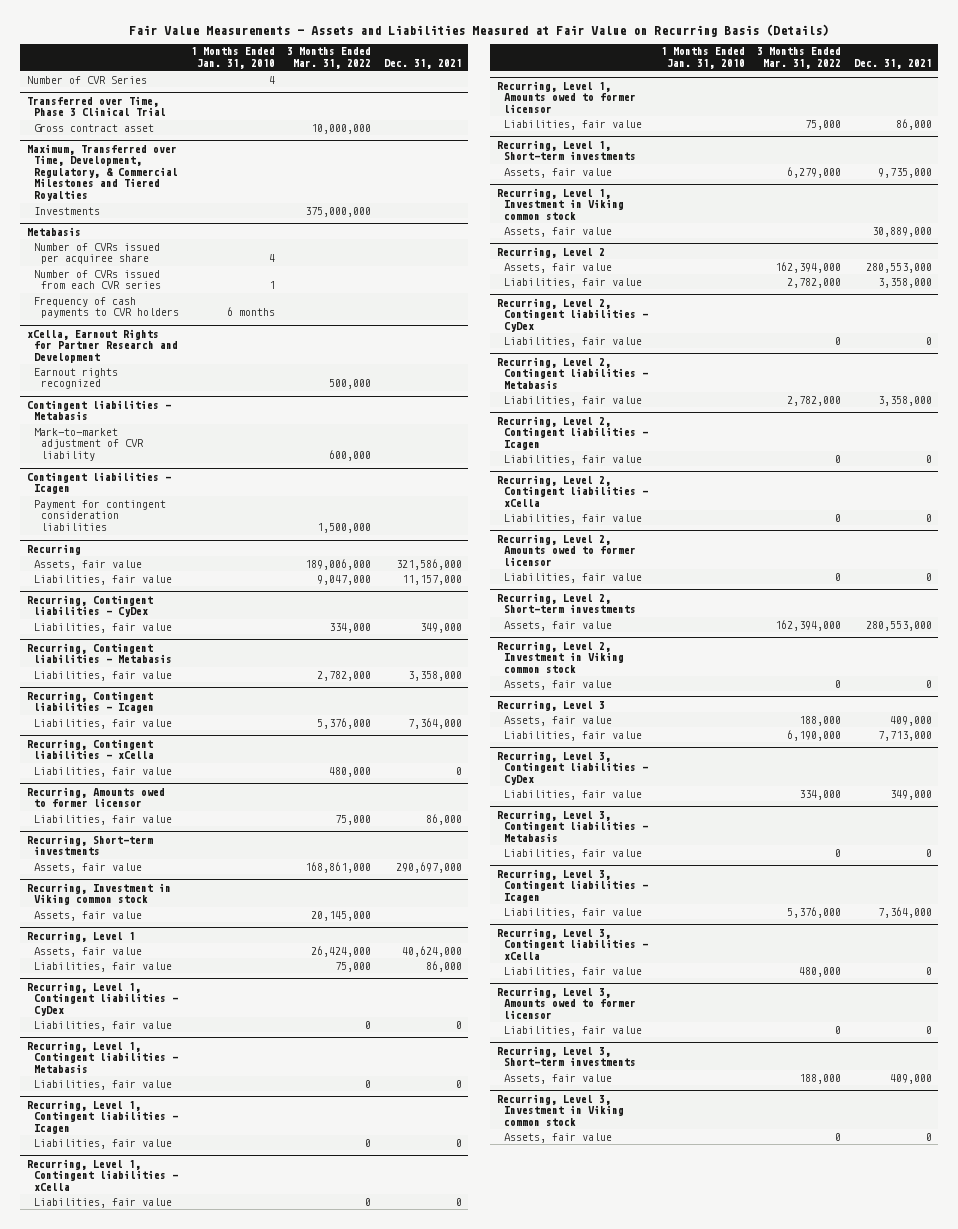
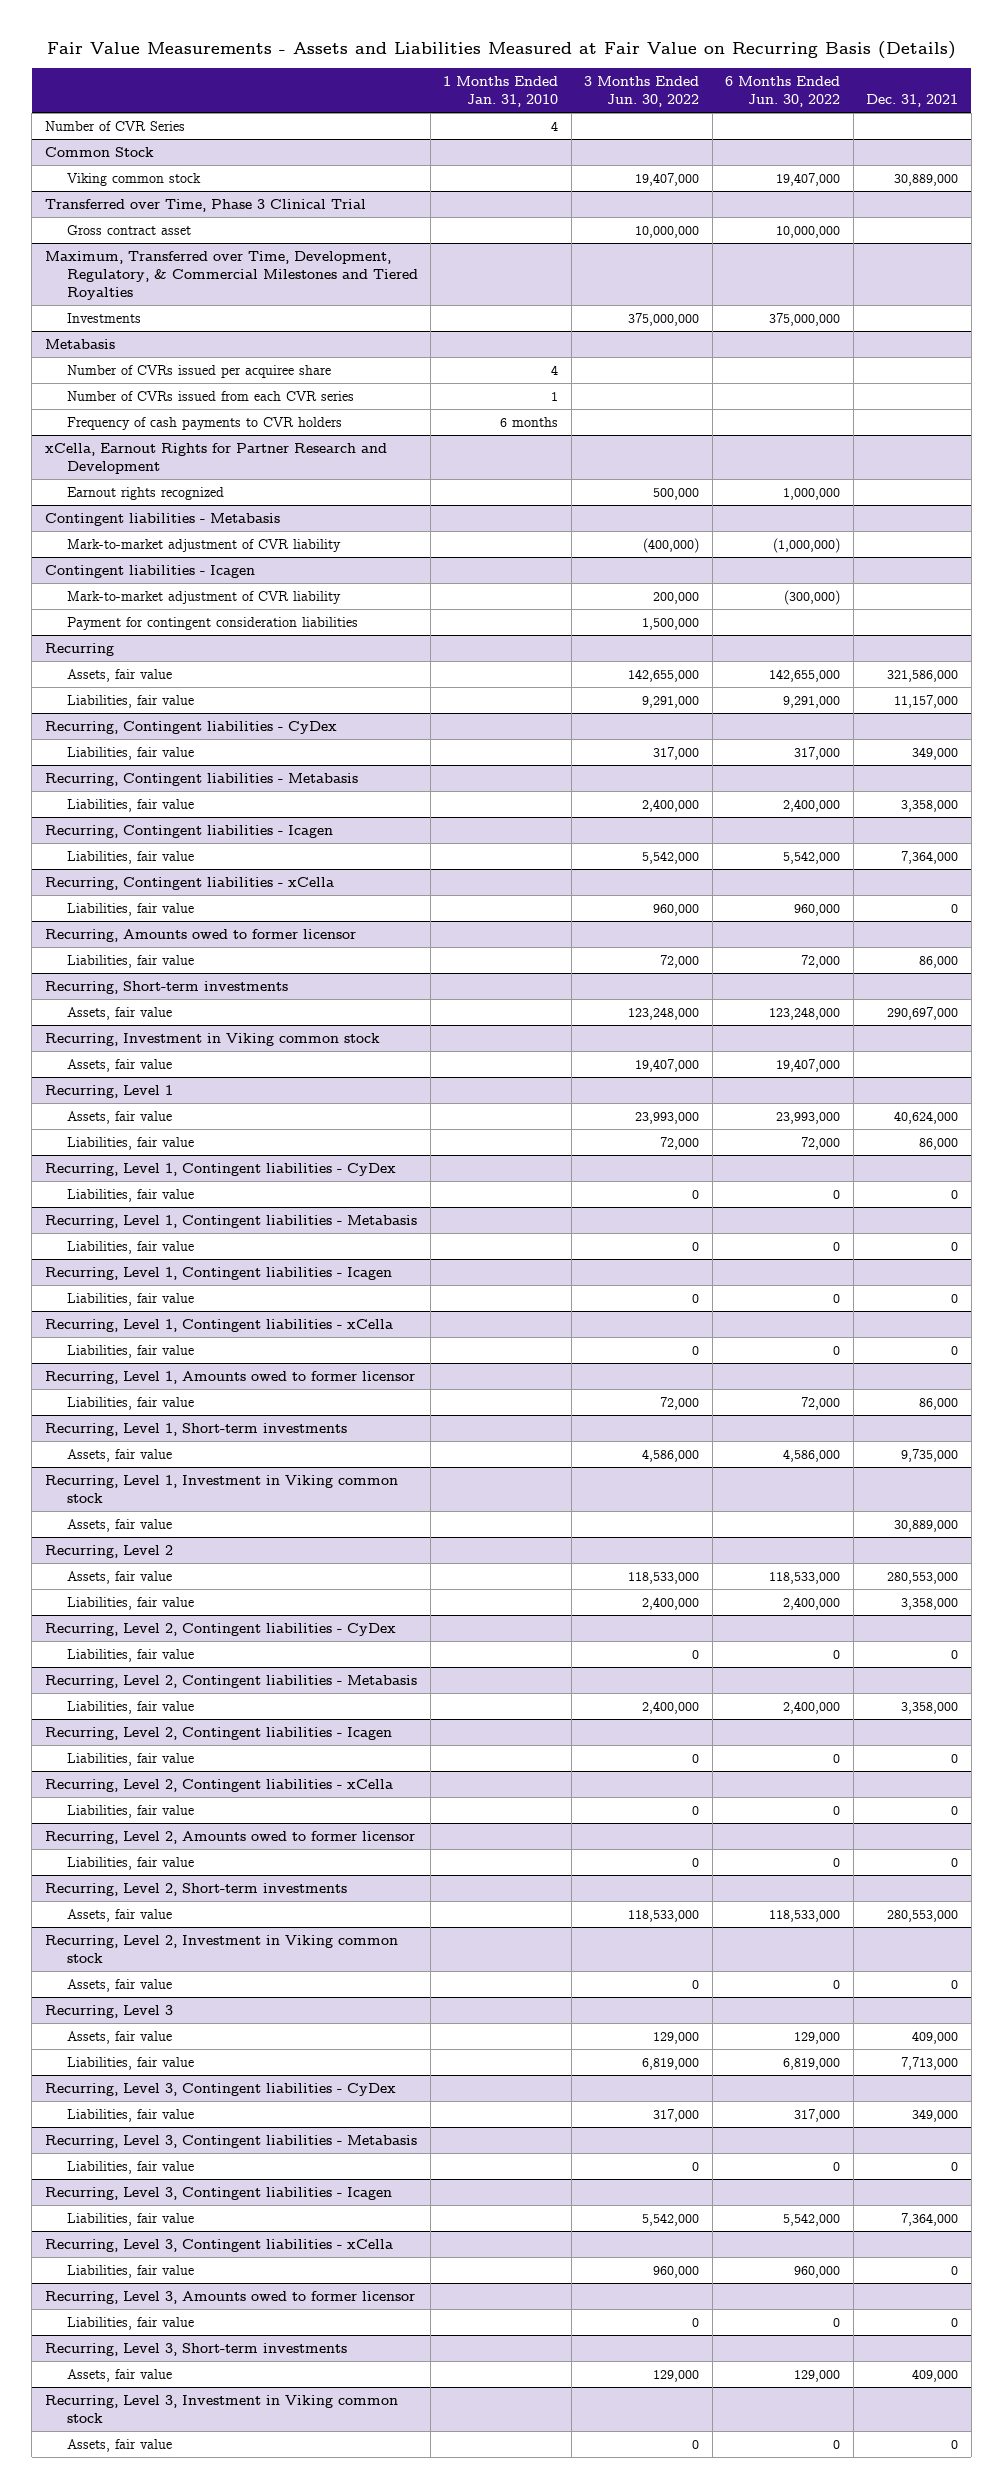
[287,47,372,70] 3 Months Ended Mar. 31, 2022 -> none
none -> [584,76,700,108] 3 Months Ended Jun. 30, 2022
none -> [725,76,841,108] 6 Months Ended Jun. 30, 2022
none -> [44,146,154,157] Common Stock
none -> [66,172,201,186] Viking common stock
none -> [66,590,341,604] Mark-to-market adjustment of CVR liability

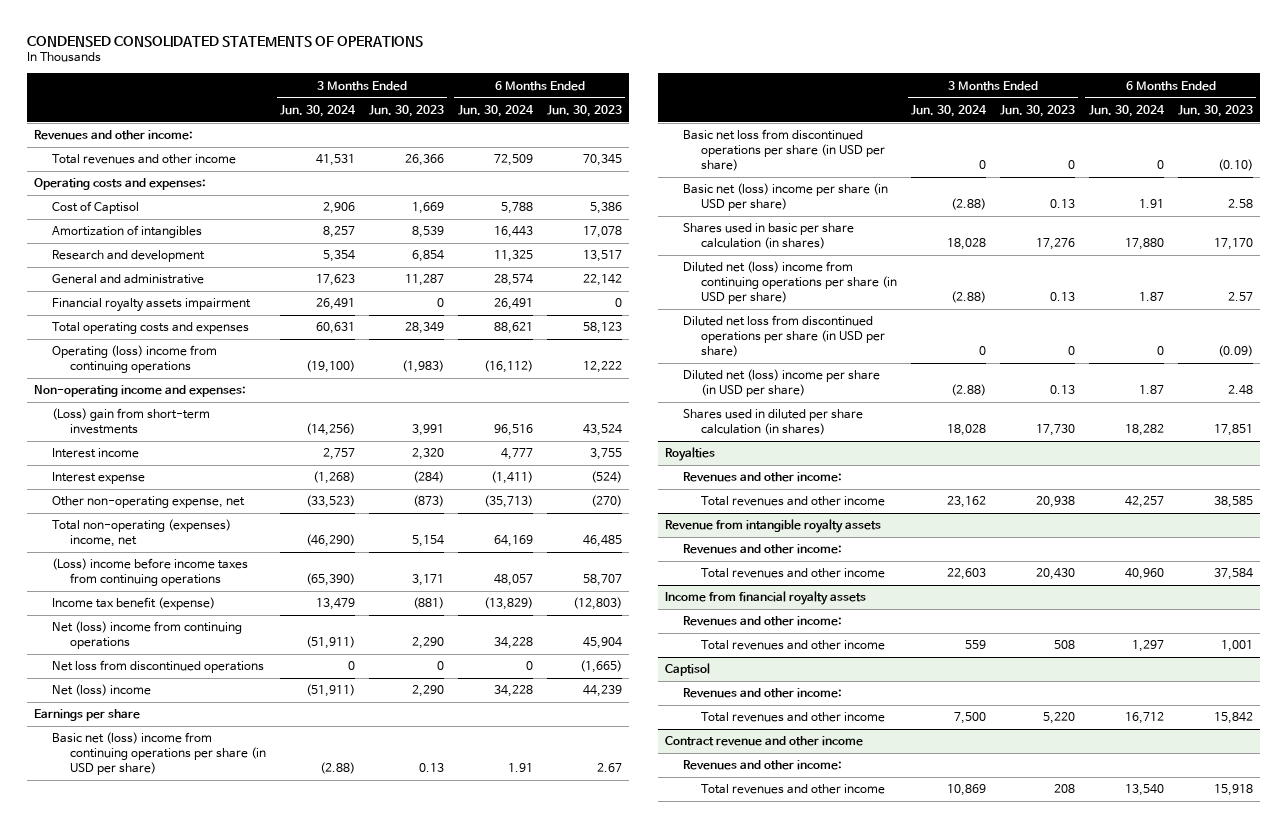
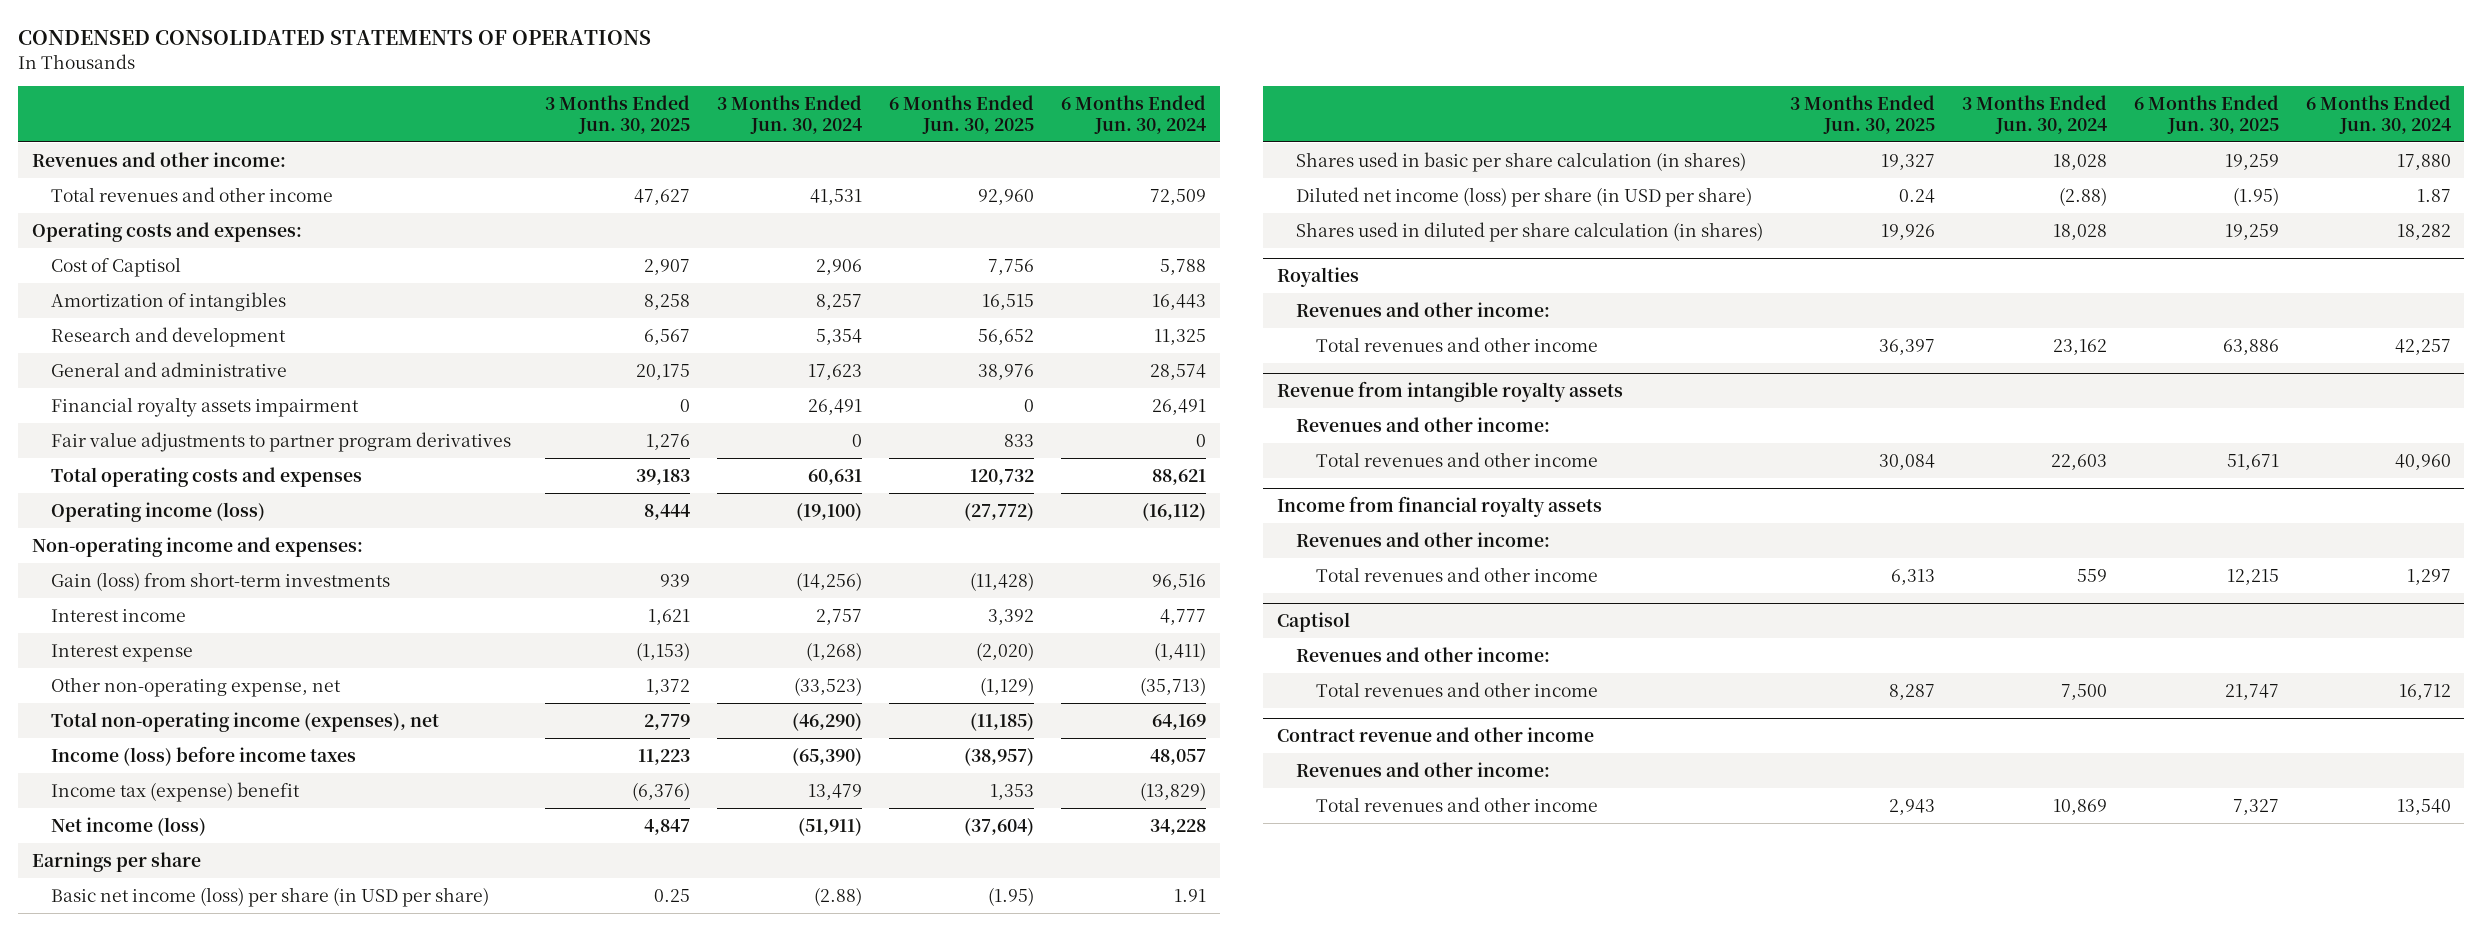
[369,104,445,117] Jun. 30, 2023 -> none
[546,104,622,117] Jun. 30, 2023 -> none
none -> [545,94,691,134] 3 Months Ended Jun. 30, 2025
none -> [889,94,1035,134] 6 Months Ended Jun. 30, 2025
none -> [51,431,512,452] Fair value adjustments to partner program derivatives
[52,345,218,374] Operating (loss) income from continuing operations -> [51,501,266,522] Operating income (loss)
[52,408,211,435] (Loss) gain from short-term investments -> [51,571,391,591] Gain (loss) from short-term investments
[52,621,243,650] Net (loss) income from continuing operations -> none
[52,660,265,674] Net loss from discontinued operations -> none
[52,519,232,548] Total non-operating (expenses) income, net -> [51,711,440,732] Total non-operating income (expenses), net
[52,558,249,587] (Loss) income before income taxes from continuing operations -> [51,745,357,766] Income (loss) before income taxes
[52,597,216,611] Income tax benefit (expense) -> [51,781,301,802] Income tax (expense) benefit
[52,684,152,697] Net (loss) income -> [51,816,207,836] Net income (loss)
[52,732,267,775] Basic net (loss) income from continuing operations per share (in USD per share) -> none
[683,129,886,171] Basic net loss from discontinued operations per share (in USD per share) -> none
[683,183,889,212] Basic net (loss) income per share (in USD per share) -> [51,886,490,907] Basic net income (loss) per share (in USD per share)
[683,261,898,304] Diluted net (loss) income from continuing operations per share (in USD per share) -> none
[683,315,886,357] Diluted net loss from discontinued operations per share (in USD per share) -> none
[683,369,881,398] Diluted net (loss) income per share (in USD per share) -> [1296,186,1753,207] Diluted net income (loss) per share (in USD per share)

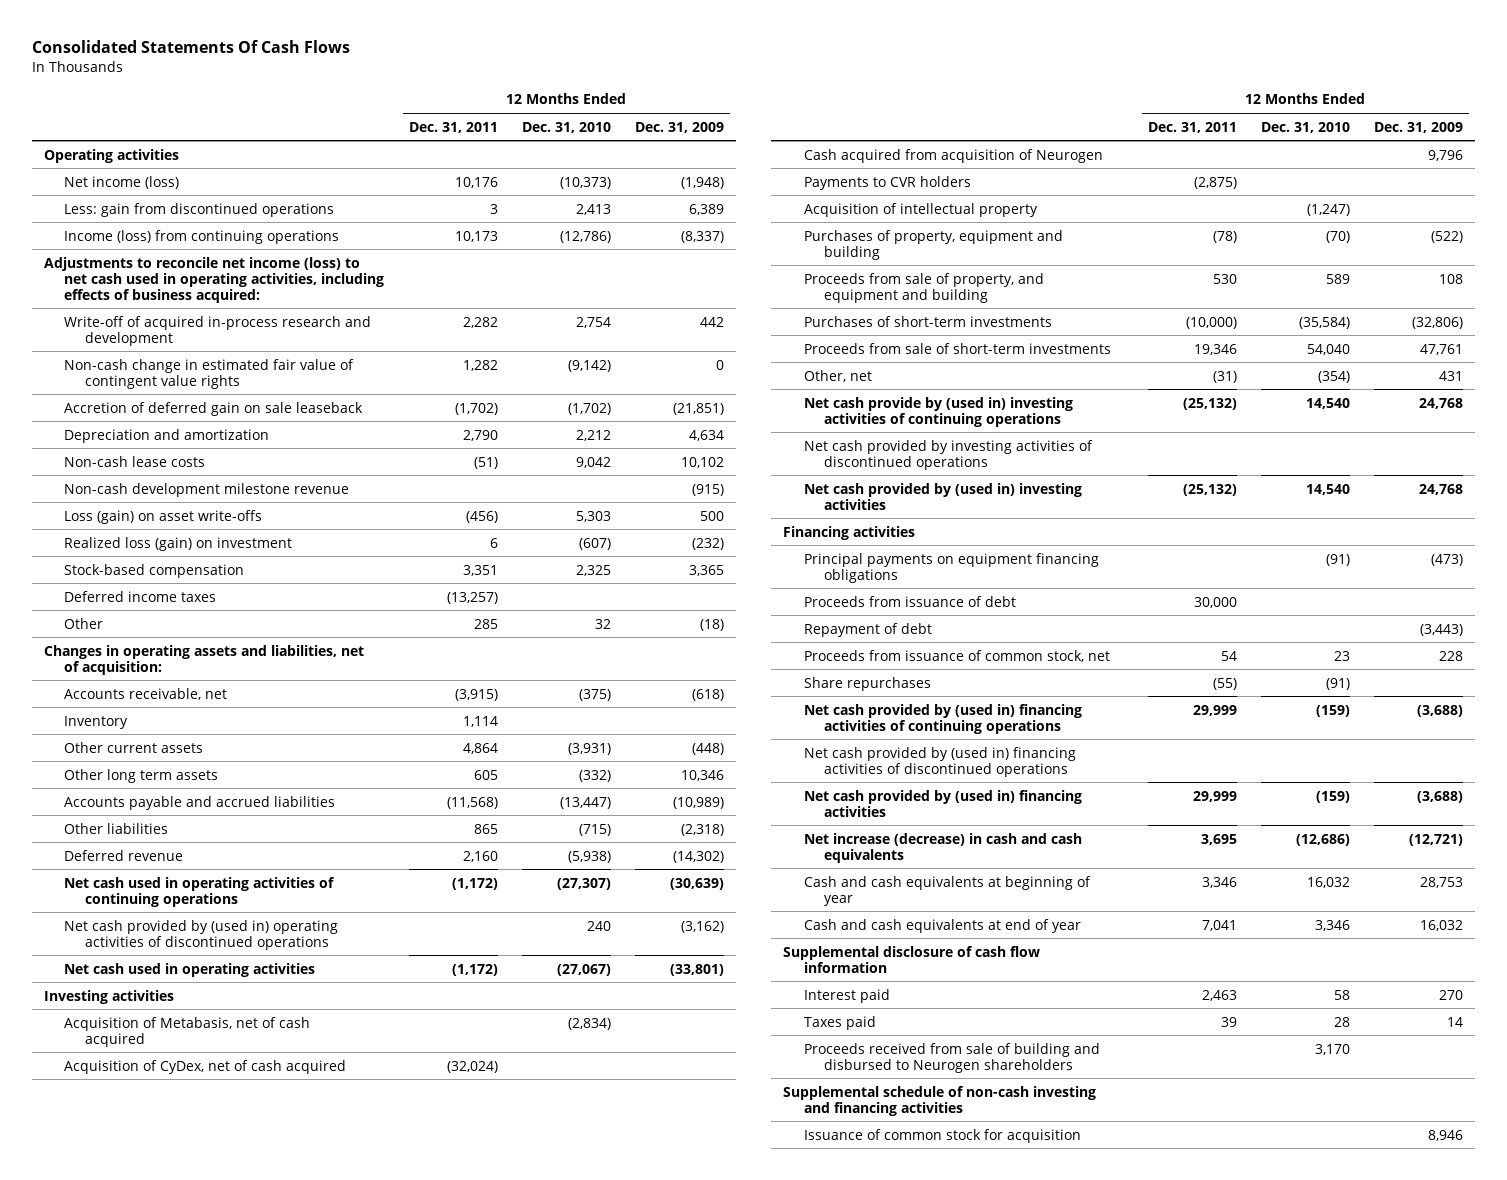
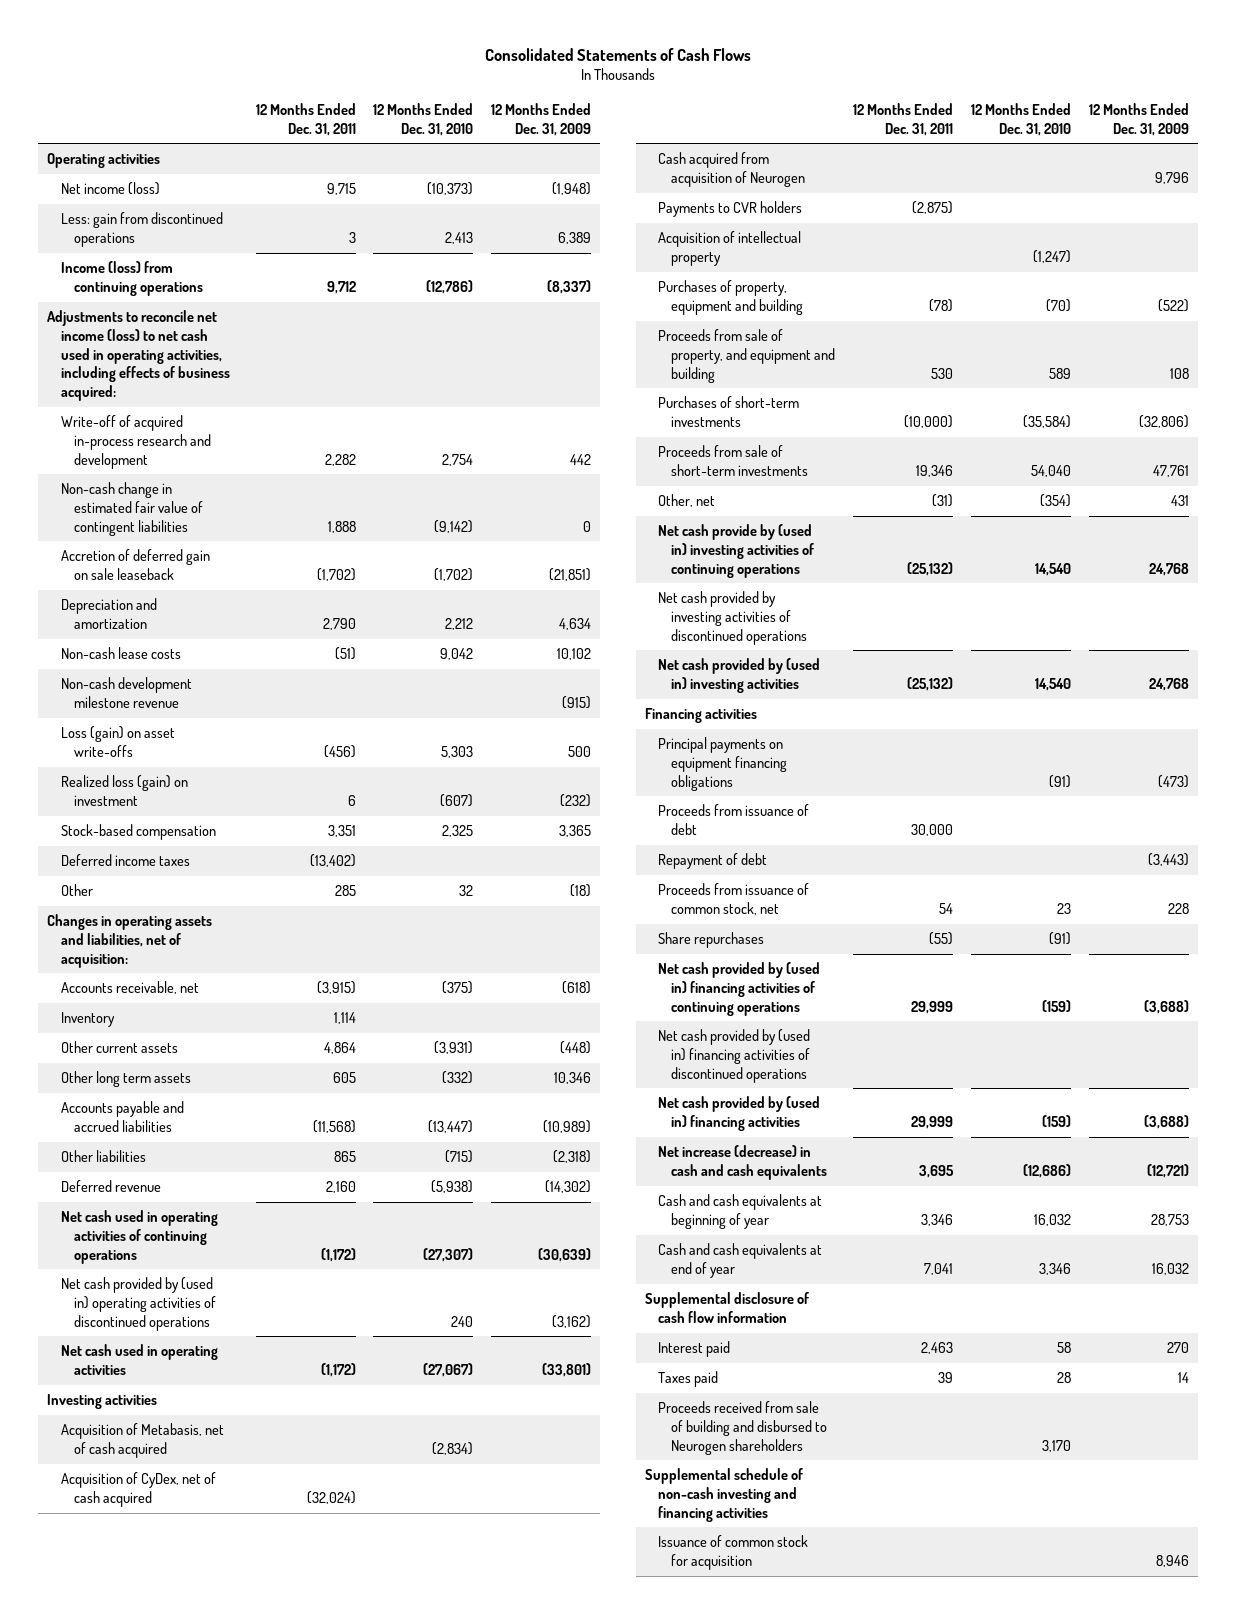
[31,40,350,54] Consolidated Statements Of Cash Flows -> [485,47,752,61] Consolidated Statements of Cash Flows
[454,176,498,188] 10,176 -> [326,183,356,196] 9,715
[454,230,498,242] 10,173 -> [326,280,356,294] 9,712
[64,358,355,389] Non-cash change in estimated fair value of contingent value rights -> [60,482,203,536] Non-cash change in estimated fair value of contingent liabilities
[462,359,498,371] 1,282 -> [327,520,356,533] 1,888
[446,591,498,604] (13,257) -> [309,854,356,868] (13,402)

